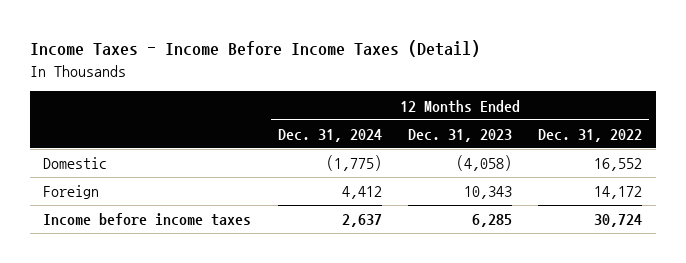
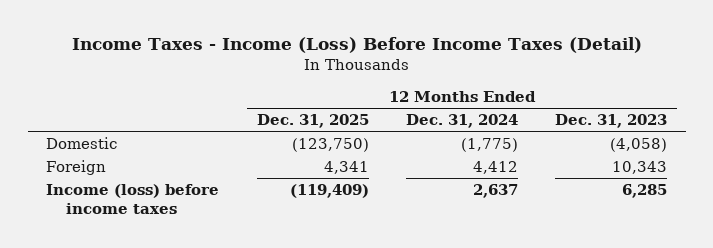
[29,40,480,58] Income Taxes - Income Before Income Taxes (Detail) -> [71,37,642,54] Income Taxes - Income (Loss) Before Income Taxes (Detail)
[538,128,643,142] Dec. 31, 2022 -> none
none -> [256,114,369,129] Dec. 31, 2025
[43,213,252,227] Income before income taxes -> [46,183,220,214] Income (loss) before income taxes

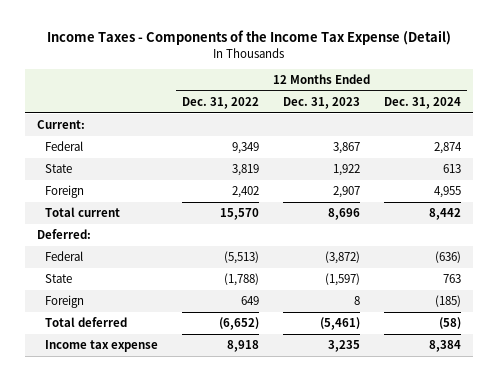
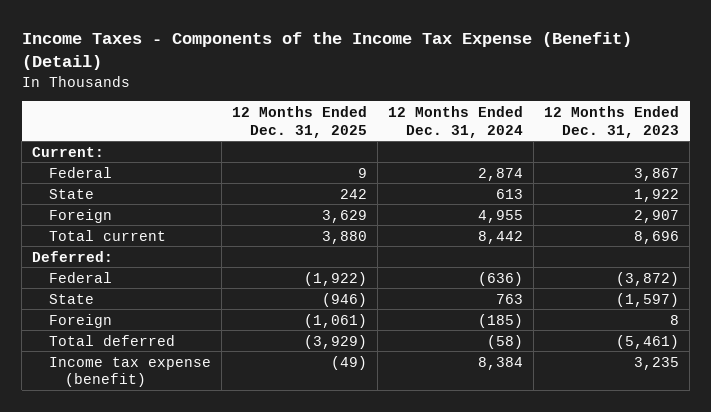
[47,30,452,46] Income Taxes - Components of the Income Tax Expense (Detail) -> [21,32,632,70] Income Taxes - Components of the Income Tax Expense (Benefit) (Detail)
[182,97,260,110] Dec. 31, 2022 -> none
none -> [231,105,367,138] 12 Months Ended Dec. 31, 2025
[44,340,158,353] Income tax expense -> [48,356,211,388] Income tax expense (benefit)

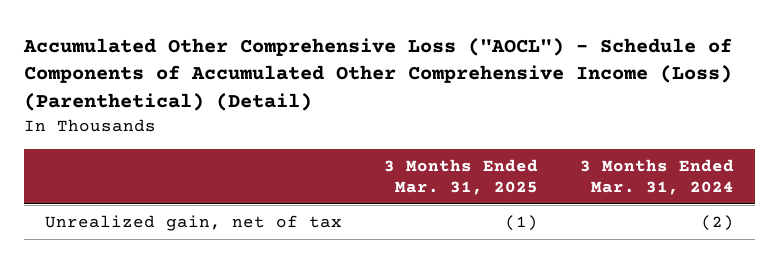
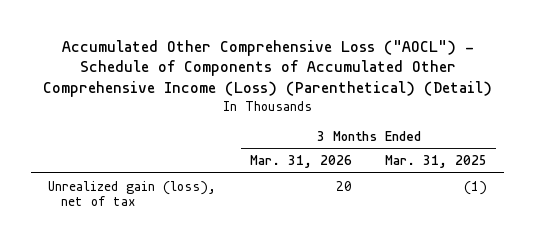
[579,158,734,195] 3 Months Ended Mar. 31, 2024 -> none
none -> [249,155,352,169] Mar. 31, 2026
[45,215,343,232] Unrealized gain, net of tax -> [47,180,216,207] Unrealized gain (loss), net of tax

